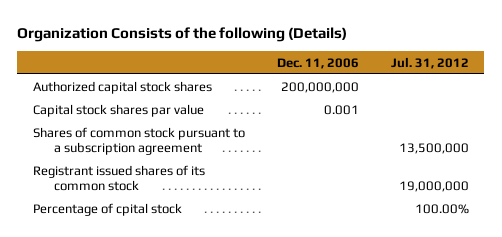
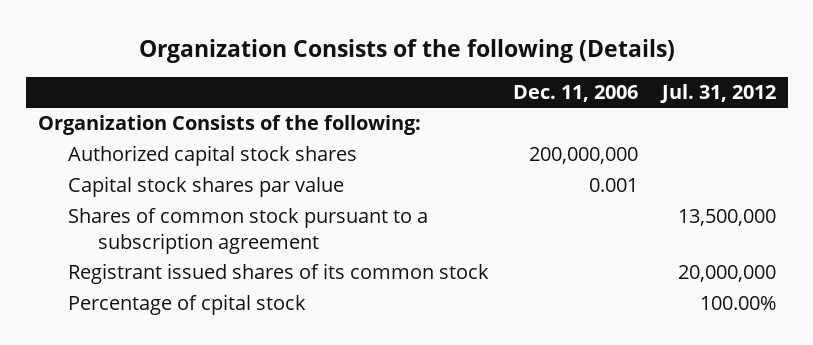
none -> [37,115,421,136] Organization Consists of the following:
[398,181,469,193] 19,000,000 -> [677,265,776,283] 20,000,000

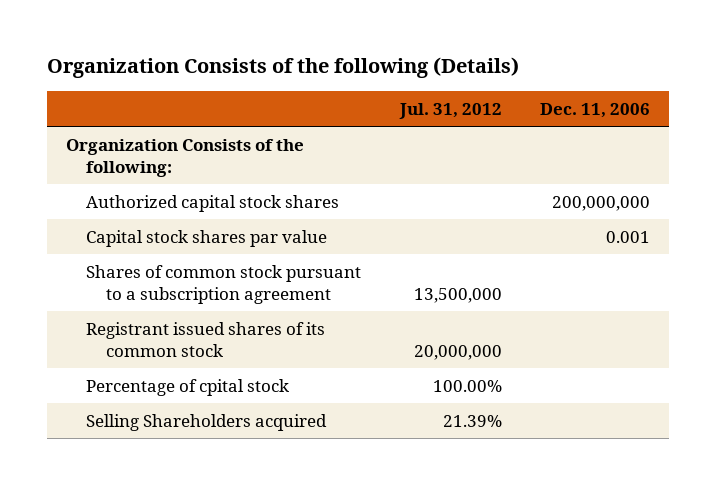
none -> [86,413,328,431] Selling Shareholders acquired

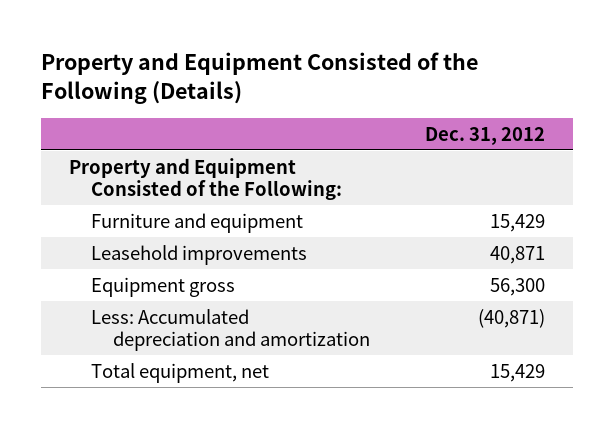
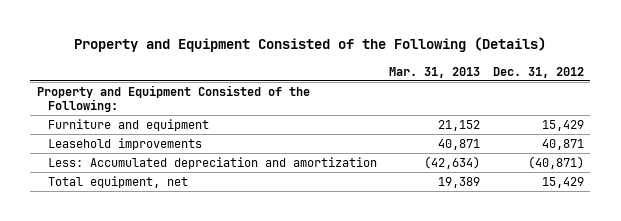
none -> [389,66,481,78] Mar. 31, 2013
[90,276,235,297] Equipment gross -> none

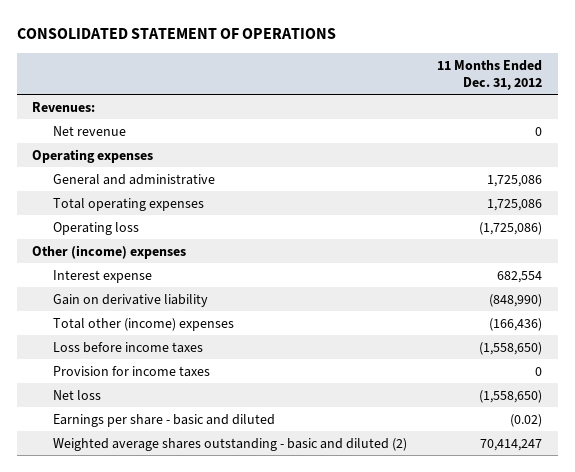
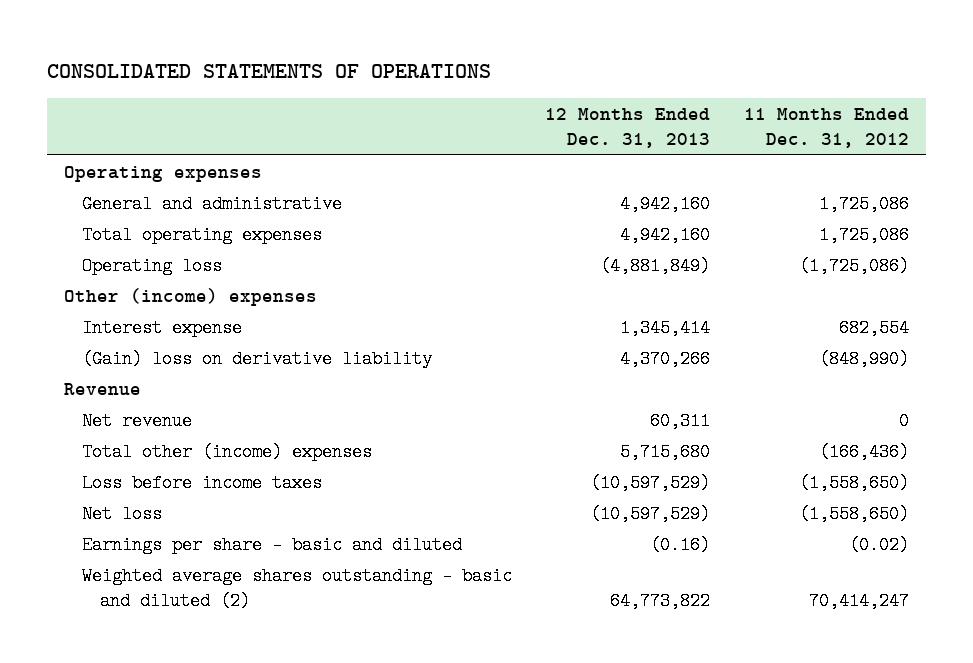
[17,27,337,39] CONSOLIDATED STATEMENT OF OPERATIONS -> [46,63,491,78] CONSOLIDATED STATEMENTS OF OPERATIONS
none -> [545,107,711,149] 12 Months Ended Dec. 31, 2013
[32,101,96,112] Revenues: -> none
[52,293,208,307] Gain on derivative liability -> [81,349,432,368] (Gain) loss on derivative liability
none -> [63,382,141,395] Revenue
[52,125,126,136] Net revenue -> [81,411,192,430] Net revenue
[52,365,210,377] Provision for income taxes -> none

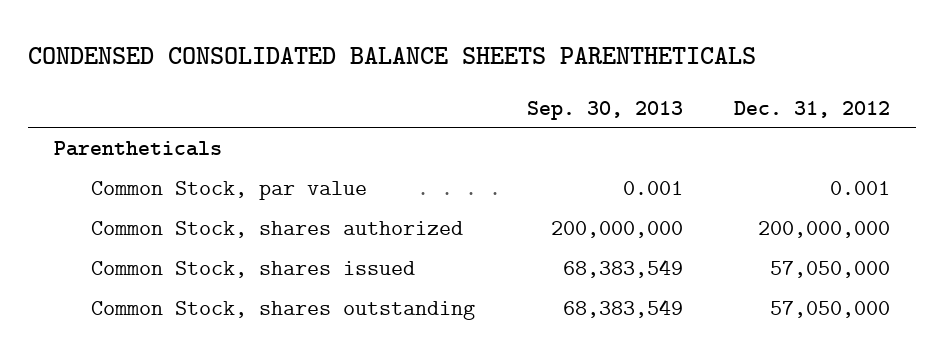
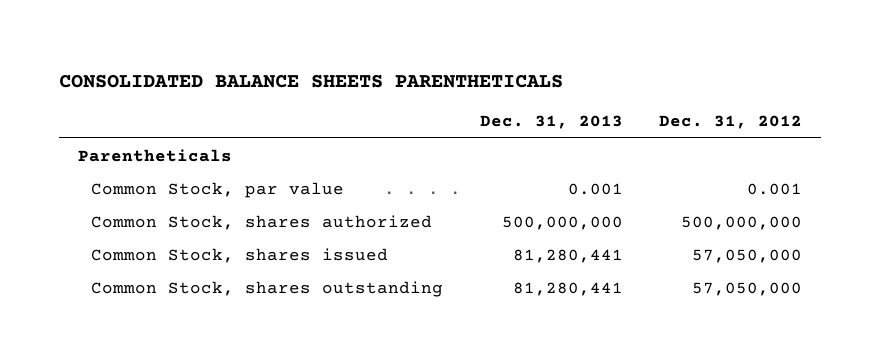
[28,47,757,65] CONDENSED CONSOLIDATED BALANCE SHEETS PARENTHETICALS -> [59,73,564,88] CONSOLIDATED BALANCE SHEETS PARENTHETICALS
[526,100,683,120] Sep. 30, 2013 -> none
none -> [479,115,623,130] Dec. 31, 2013
[757,220,890,238] 200,000,000 -> [681,215,803,230] 500,000,000

